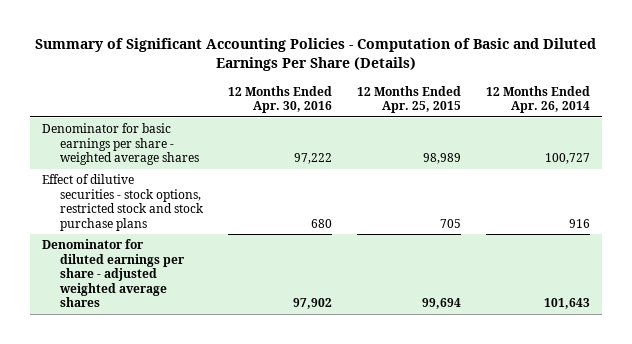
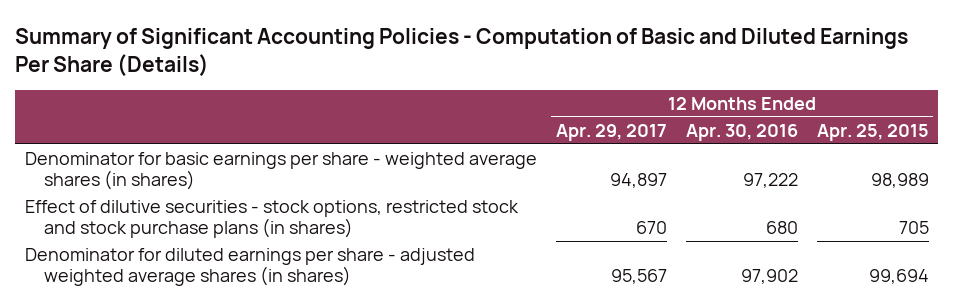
[485,85,590,114] 12 Months Ended Apr. 26, 2014 -> none
none -> [555,124,667,142] Apr. 29, 2017
[42,123,200,166] Denominator for basic earnings per share - weighted average shares -> [24,152,537,191] Denominator for basic earnings per share - weighted average shares (in shares)
[42,174,205,231] Effect of dilutive securities - stock options, restricted stock and stock purchase plans -> [24,200,519,239] Effect of dilutive securities - stock options, restricted stock and stock purchase plans (in shares)
[42,239,186,308] Denominator for diluted earnings per share - adjusted weighted average shares -> [24,248,475,287] Denominator for diluted earnings per share - adjusted weighted average shares (in shares)

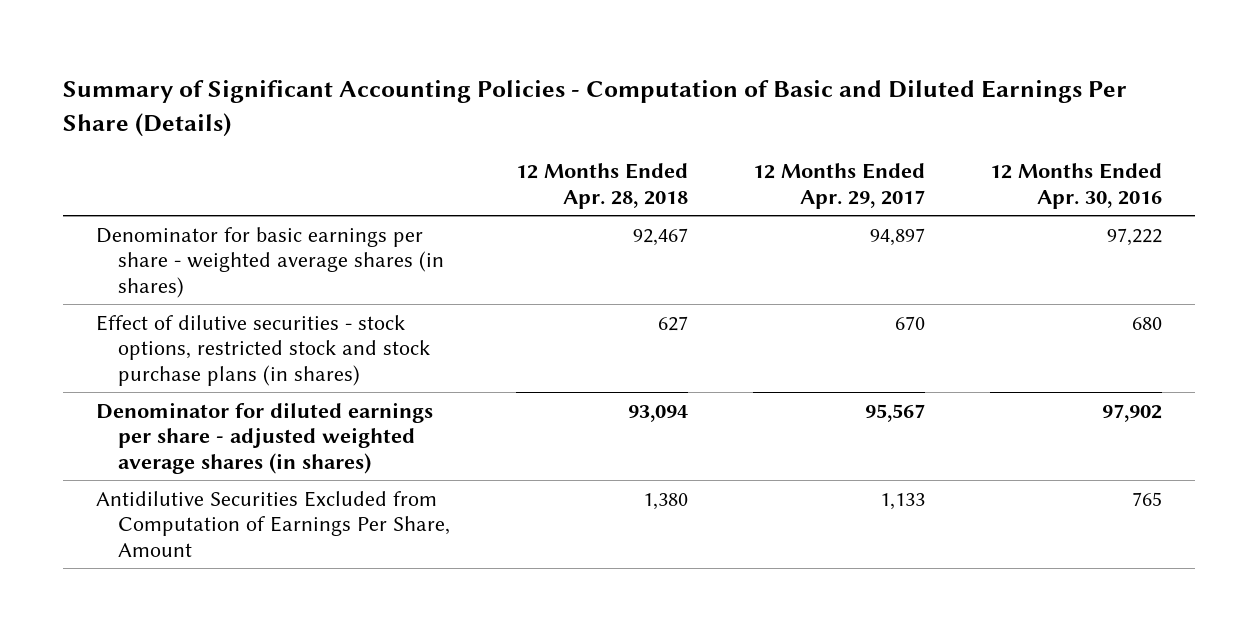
[816,124,929,142] Apr. 25, 2015 -> none
none -> [515,163,688,209] 12 Months Ended Apr. 28, 2018
none -> [96,490,451,557] Antidilutive Securities Excluded from Computation of Earnings Per Share, Amount

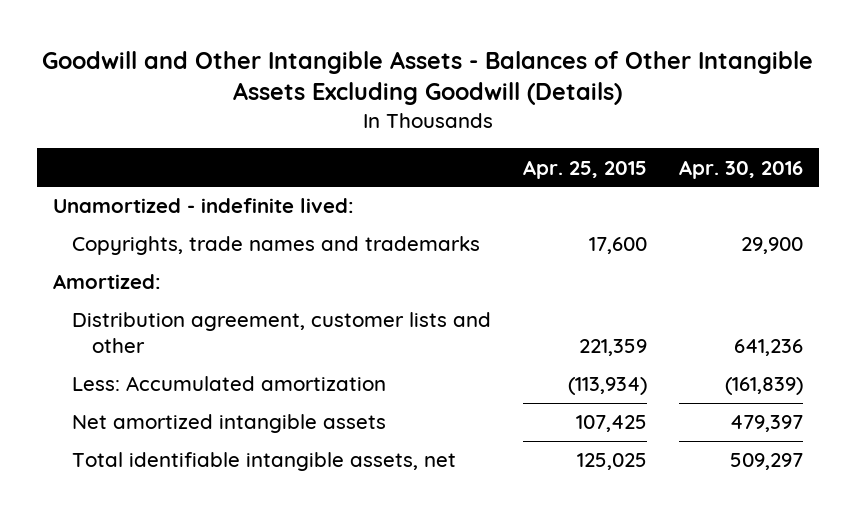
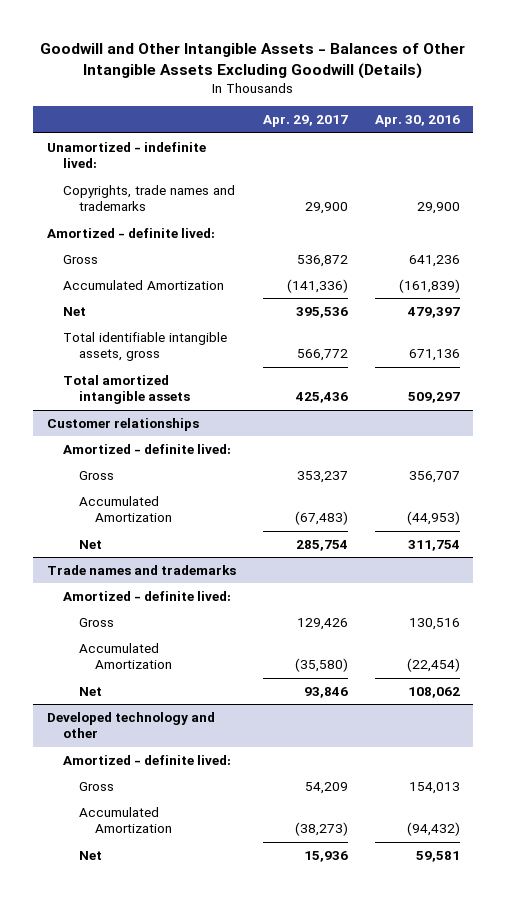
[523,159,648,179] Apr. 25, 2015 -> none
none -> [262,115,348,128] Apr. 29, 2017
[52,274,161,290] Amortized: -> [46,227,215,238] Amortized - definite lived:
[72,312,492,354] Distribution agreement, customer lists and other -> [62,254,98,264] Gross
[72,376,387,392] Less: Accumulated amortization -> [62,279,224,290] Accumulated Amortization
[72,414,387,434] Net amortized intangible assets -> [62,306,86,316] Net
none -> [62,331,227,362] Total identifiable intangible assets, gross
[72,452,457,472] Total identifiable intangible assets, net -> [62,374,190,405] Total amortized intangible assets
none -> [46,417,199,431] Customer relationships
none -> [62,443,231,454] Amortized - definite lived:
none -> [78,470,114,480] Gross
none -> [78,495,172,523] Accumulated Amortization
none -> [78,539,102,549] Net
none -> [46,564,236,575] Trade names and trademarks
none -> [62,590,231,601] Amortized - definite lived:
none -> [78,617,114,627] Gross
none -> [78,642,172,670] Accumulated Amortization
none -> [78,686,102,696] Net
none -> [46,711,215,739] Developed technology and other
none -> [62,754,231,765] Amortized - definite lived:
none -> [78,781,114,791] Gross
none -> [78,806,172,834] Accumulated Amortization
none -> [78,850,102,860] Net

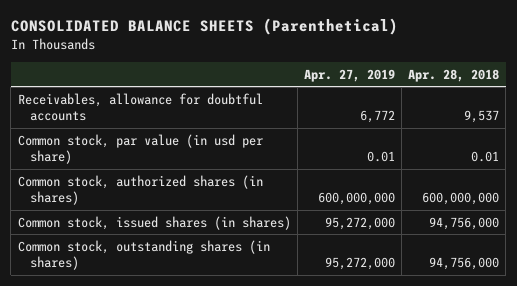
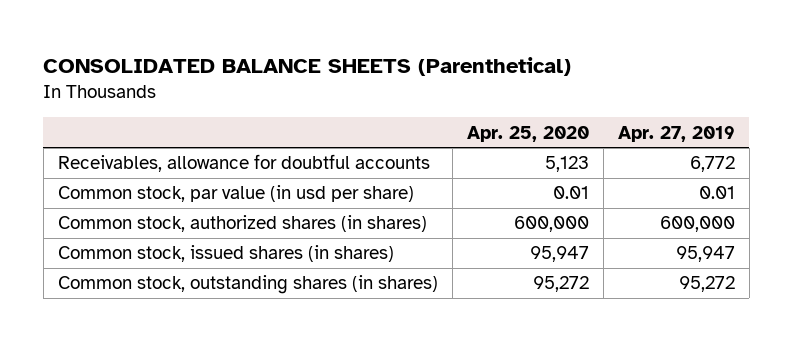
[407,68,499,82] Apr. 28, 2018 -> none
none -> [466,125,589,142] Apr. 25, 2020
[317,192,395,206] 600,000,000 -> [659,216,735,233] 600,000
[324,216,395,230] 95,272,000 -> [675,246,735,263] 95,947
[324,257,395,271] 95,272,000 -> [678,276,735,293] 95,272

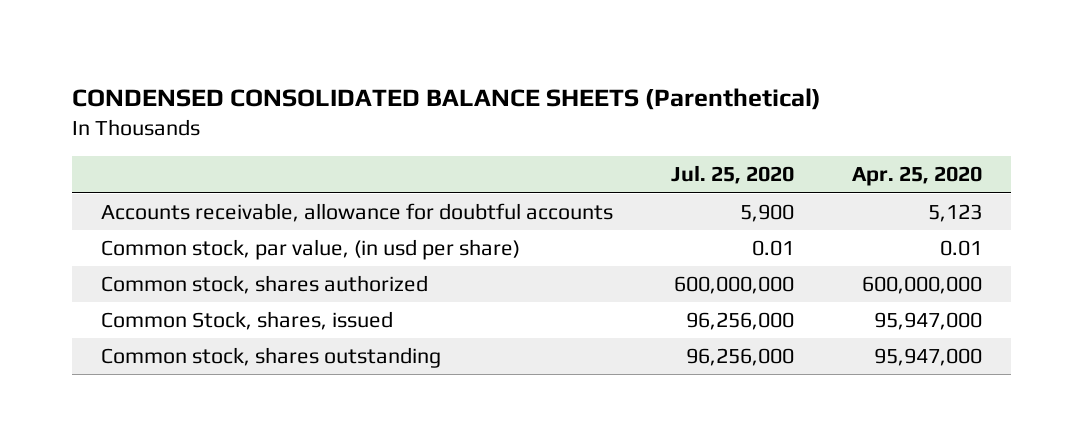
[43,56,572,76] CONSOLIDATED BALANCE SHEETS (Parenthetical) -> [72,87,822,110] CONDENSED CONSOLIDATED BALANCE SHEETS (Parenthetical)
[617,125,735,142] Apr. 27, 2019 -> none
none -> [670,165,794,185] Jul. 25, 2020
[57,154,430,173] Receivables, allowance for doubtful accounts -> [100,203,613,223] Accounts receivable, allowance for doubtful accounts
[57,185,414,203] Common stock, par value (in usd per share) -> [100,239,520,261] Common stock, par value, (in usd per share)
[57,215,427,233] Common stock, authorized shares (in shares) -> [100,275,428,295] Common stock, shares authorized
[513,216,589,233] 600,000 -> [861,276,982,295] 600,000,000
[57,245,394,263] Common stock, issued shares (in shares) -> [100,311,393,331] Common Stock, shares, issued
[529,246,589,263] 95,947 -> [873,312,982,331] 95,947,000
[57,275,438,295] Common stock, outstanding shares (in shares) -> [100,347,441,369] Common stock, shares outstanding
[532,276,589,293] 95,272 -> [873,348,982,367] 95,947,000

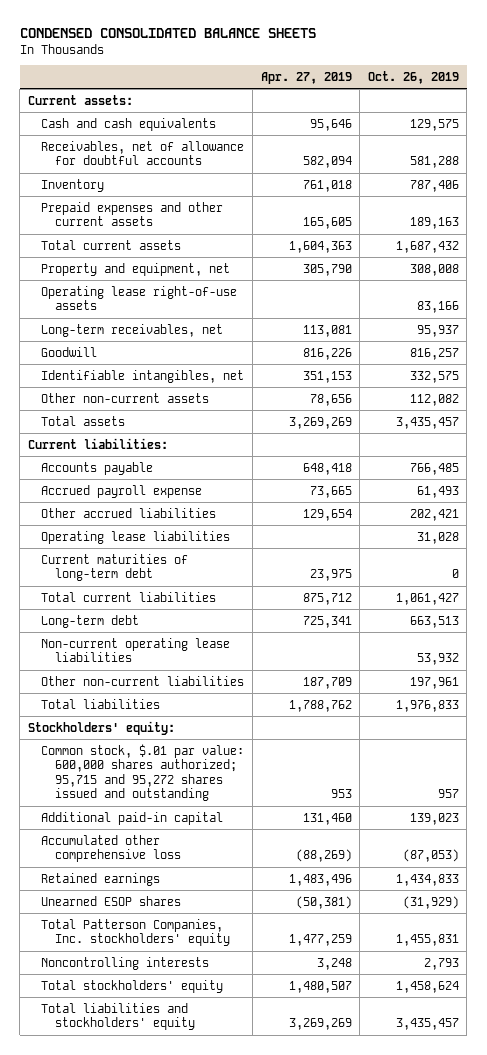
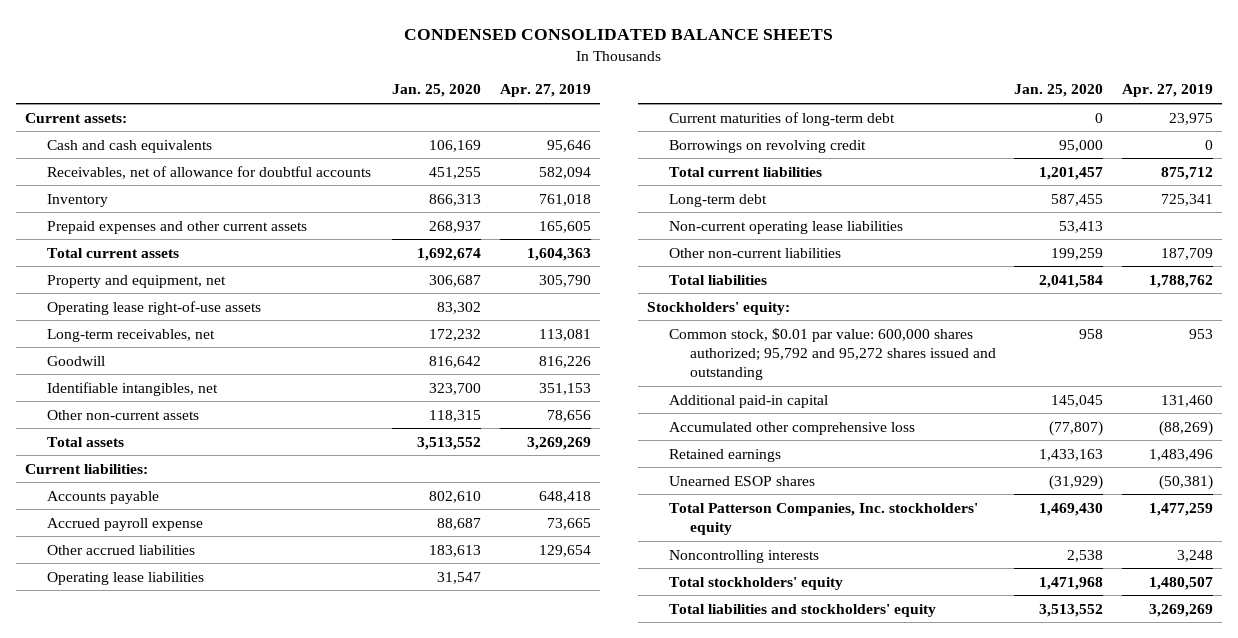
[367,70,459,84] Oct. 26, 2019 -> none
none -> [392,84,482,98] Jan. 25, 2020
none -> [668,139,866,153] Borrowings on revolving credit
[41,743,245,802] Common stock, $.01 par value: 600,000 shares authorized; 95,715 and 95,272 shares issued and outstanding -> [668,327,996,381] Common stock, $0.01 par value: 600,000 shares authorized; 95,792 and 95,272 shares issued and outstanding

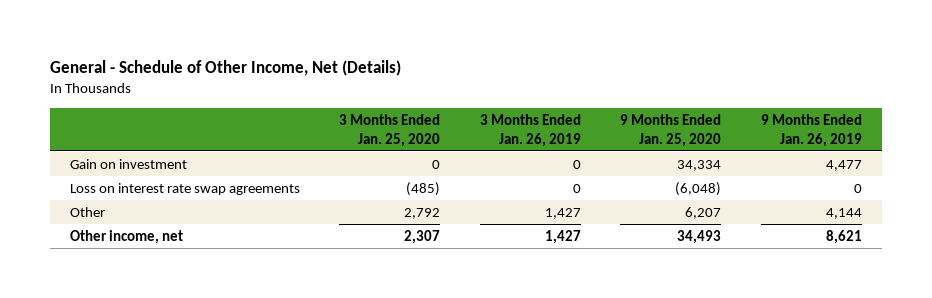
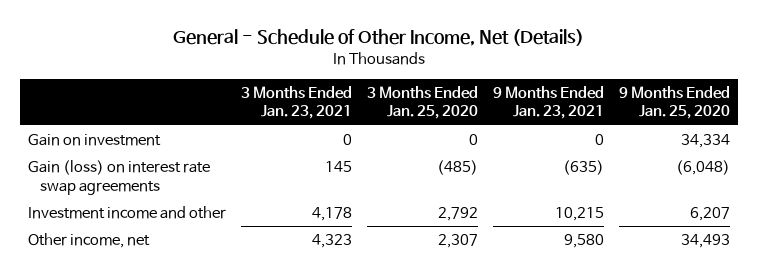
[479,113,581,147] 3 Months Ended Jan. 26, 2019 -> none
[761,113,863,147] 9 Months Ended Jan. 26, 2019 -> none
none -> [240,85,352,120] 3 Months Ended Jan. 23, 2021
none -> [492,85,604,120] 9 Months Ended Jan. 23, 2021
[69,182,300,195] Loss on interest rate swap agreements -> [27,159,210,195] Gain (loss) on interest rate swap agreements
[69,206,105,217] Other -> [27,205,226,219] Investment income and other

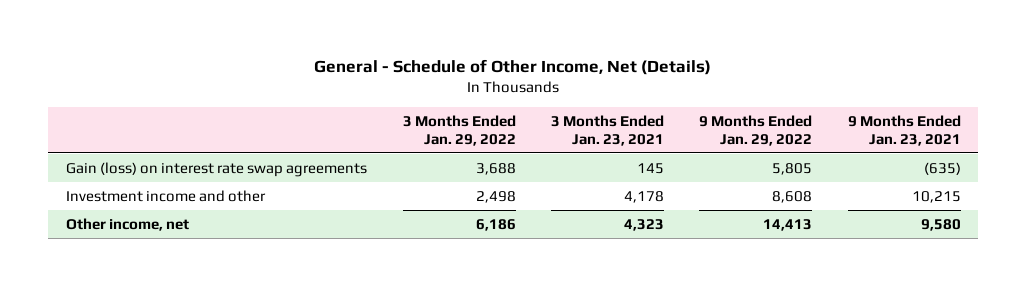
[366,85,478,120] 3 Months Ended Jan. 25, 2020 -> none
[619,85,731,120] 9 Months Ended Jan. 25, 2020 -> none
none -> [402,114,516,146] 3 Months Ended Jan. 29, 2022
none -> [699,114,813,146] 9 Months Ended Jan. 29, 2022
[27,133,161,146] Gain on investment -> none

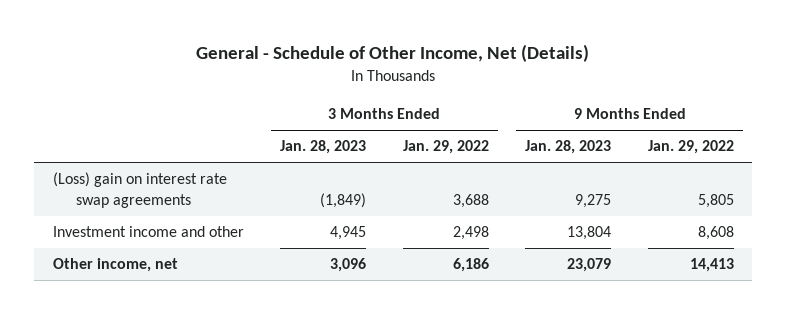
[550,114,664,146] 3 Months Ended Jan. 23, 2021 -> none
[847,114,961,146] 9 Months Ended Jan. 23, 2021 -> none
none -> [280,140,367,155] Jan. 28, 2023
none -> [525,140,612,155] Jan. 28, 2023
[66,161,368,177] Gain (loss) on interest rate swap agreements -> [52,172,227,209] (Loss) gain on interest rate swap agreements

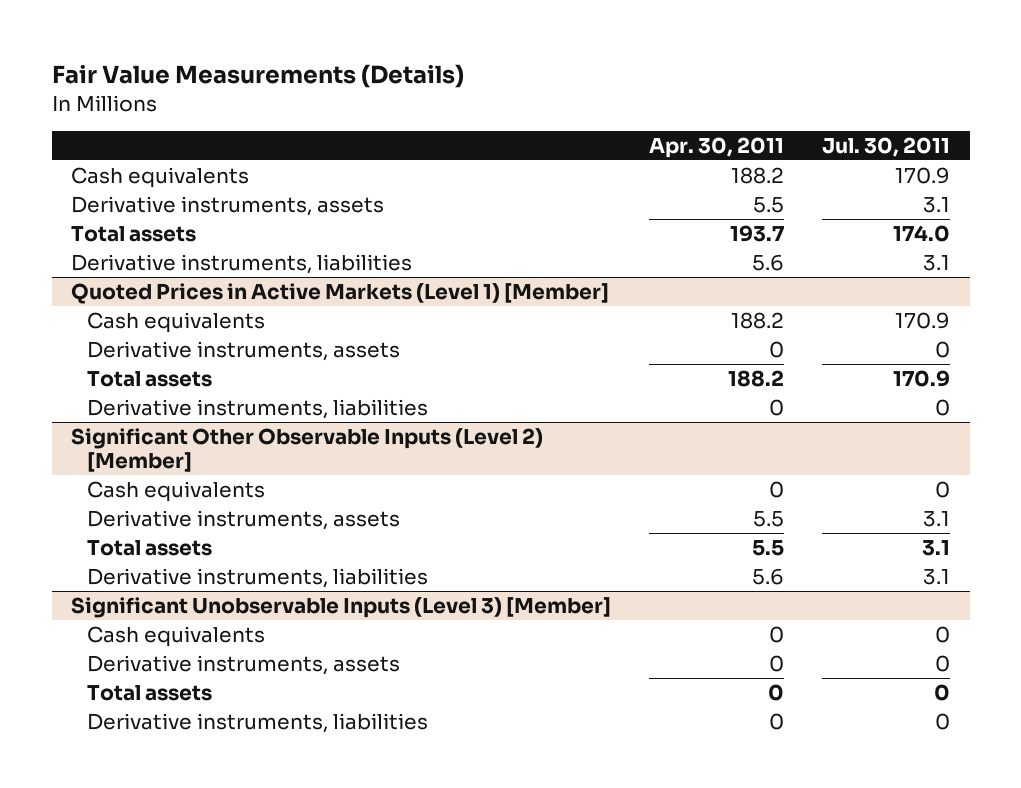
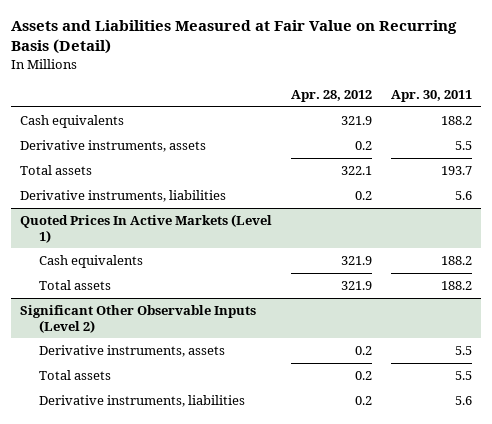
[51,64,464,89] Fair Value Measurements (Details) -> [10,20,457,55] Assets and Liabilities Measured at Fair Value on Recurring Basis (Detail)
[822,136,951,157] Jul. 30, 2011 -> none
none -> [290,90,372,103] Apr. 28, 2012
[70,282,609,304] Quoted Prices in Active Markets (Level 1) [Member] -> [20,214,273,243] Quoted Prices In Active Markets (Level 1)
[87,340,401,361] Derivative instruments, assets -> none
[87,398,429,419] Derivative instruments, liabilities -> none
[87,480,266,502] Cash equivalents -> none
[70,427,543,472] Significant Other Observable Inputs (Level 2) [Member] -> [20,305,257,333] Significant Other Observable Inputs (Level 2)
[70,596,611,618] Significant Unobservable Inputs (Level 3) [Member] -> none
[87,625,266,647] Cash equivalents -> none
[87,654,401,675] Derivative instruments, assets -> none
[87,684,213,701] Total assets -> none
[87,712,429,733] Derivative instruments, liabilities -> none

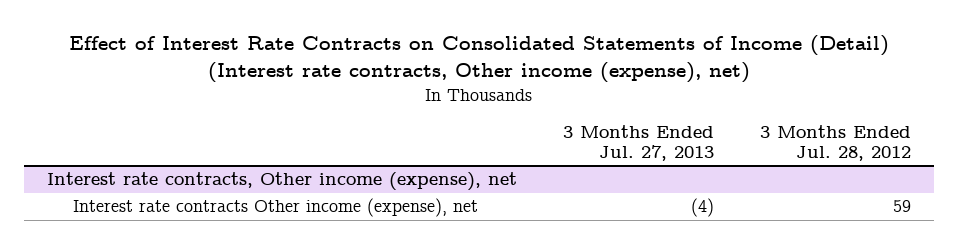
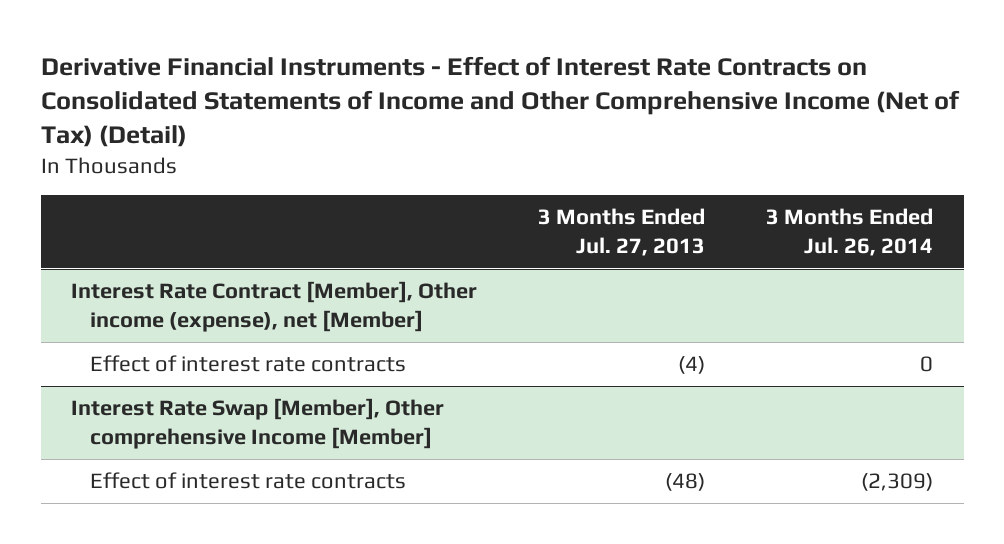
[68,35,889,84] Effect of Interest Rate Contracts on Consolidated Statements of Income (Detail) (Interest rate contracts, Other income (expense), net) -> [40,55,960,148] Derivative Financial Instruments - Effect of Interest Rate Contracts on Consolidated Statements of Income and Other Comprehensive Income (Net of Tax) (Detail)
[760,124,912,161] 3 Months Ended Jul. 28, 2012 -> none
none -> [766,208,934,256] 3 Months Ended Jul. 26, 2014
[46,172,517,192] Interest rate contracts, Other income (expense), net -> [71,281,478,332] Interest Rate Contract [Member], Other income (expense), net [Member]
[73,198,479,218] Interest rate contracts Other income (expense), net -> [90,355,407,373] Effect of interest rate contracts
none -> [71,398,445,449] Interest Rate Swap [Member], Other comprehensive Income [Member]
none -> [90,472,407,490] Effect of interest rate contracts

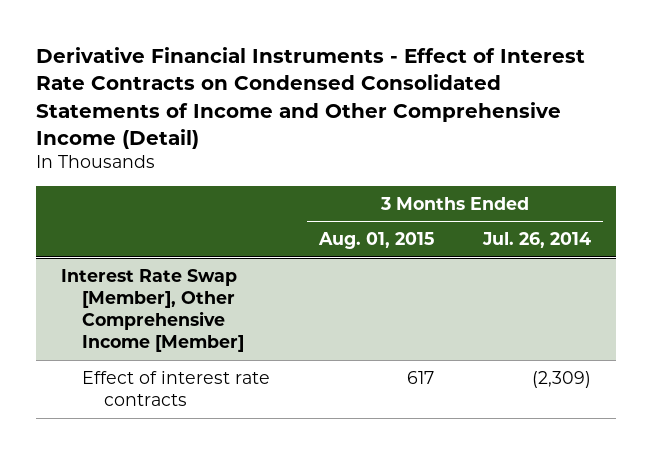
[40,55,960,148] Derivative Financial Instruments - Effect of Interest Rate Contracts on Consolidated Statements of Income and Other Comprehensive Income (Net of Tax) (Detail) -> [36,47,586,149] Derivative Financial Instruments - Effect of Interest Rate Contracts on Condensed Consolidated Statements of Income and Other Comprehensive Income (Detail)
[538,208,706,256] 3 Months Ended Jul. 27, 2013 -> none
none -> [318,232,435,250] Aug. 01, 2015
[71,281,478,332] Interest Rate Contract [Member], Other income (expense), net [Member] -> none
[90,355,407,373] Effect of interest rate contracts -> none
[71,398,445,449] Interest Rate Swap [Member], Other comprehensive Income [Member] -> [60,268,245,353] Interest Rate Swap [Member], Other Comprehensive Income [Member]

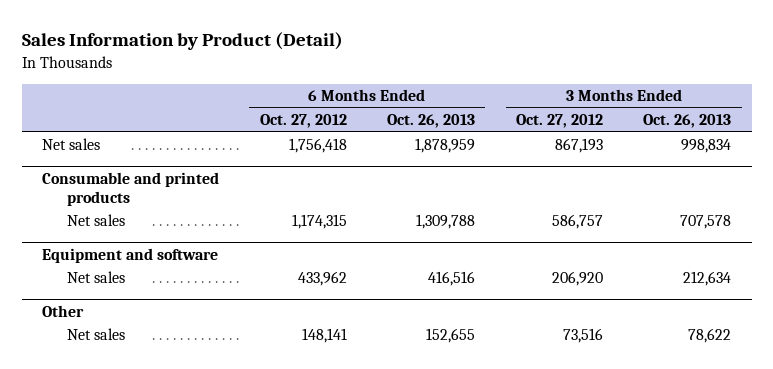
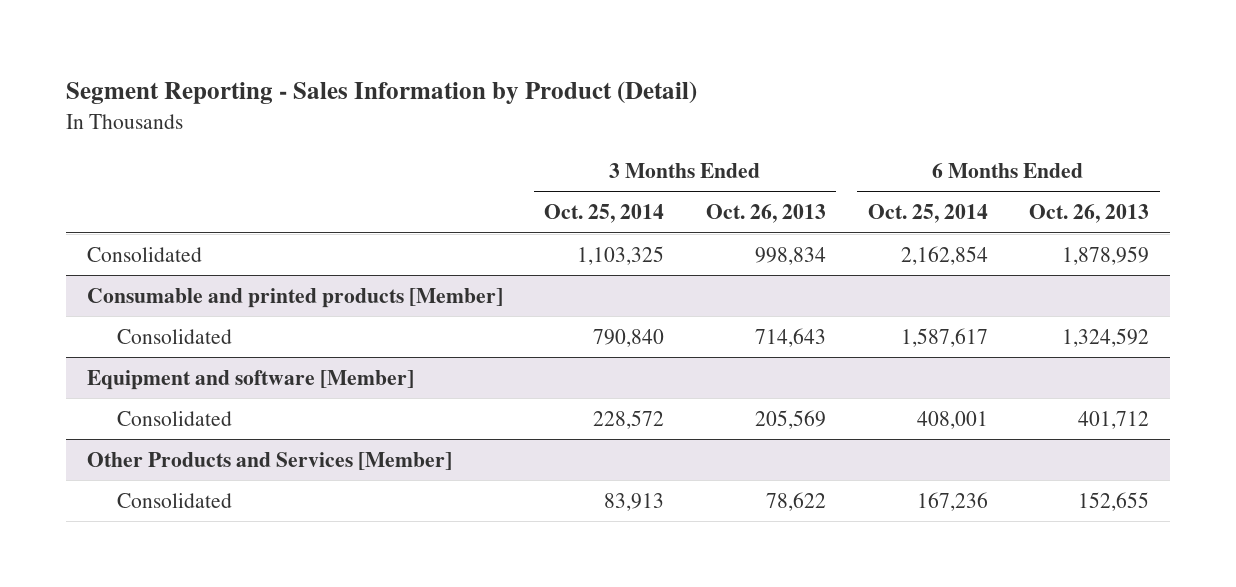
[21,32,343,51] Sales Information by Product (Detail) -> [65,81,697,105] Segment Reporting - Sales Information by Product (Detail)
[259,114,347,129] Oct. 27, 2012 -> none
[515,114,603,129] Oct. 27, 2012 -> none
none -> [544,204,665,224] Oct. 25, 2014
none -> [867,204,988,224] Oct. 25, 2014
[67,214,126,227] Net sales -> none
[67,271,126,284] Net sales -> none
[41,304,84,317] Other -> none
[41,138,100,151] Net sales -> [86,246,202,262] Consolidated
[41,171,219,206] Consumable and printed products -> [86,287,503,308] Consumable and printed products [Member]
none -> [116,328,232,344] Consolidated
[41,247,218,263] Equipment and software -> [86,369,414,390] Equipment and software [Member]
none -> [116,410,232,426] Consolidated
none -> [86,451,452,470] Other Products and Services [Member]
[67,328,126,341] Net sales -> [116,492,232,508] Consolidated

